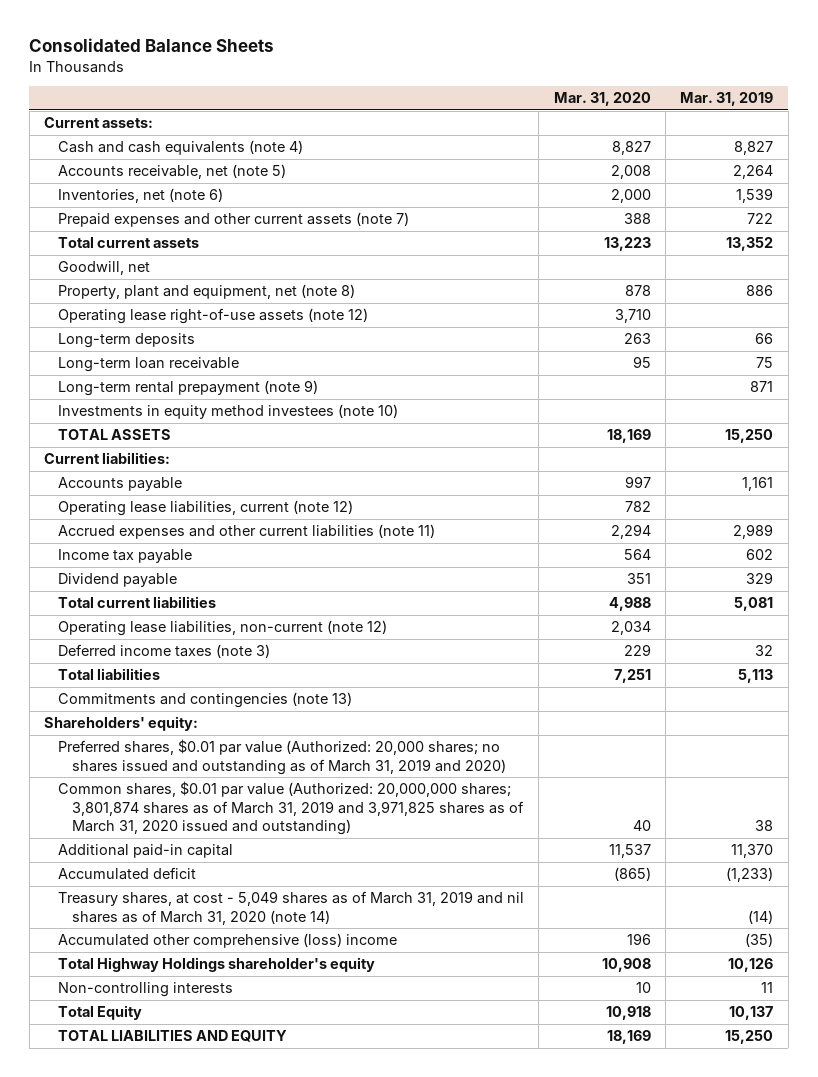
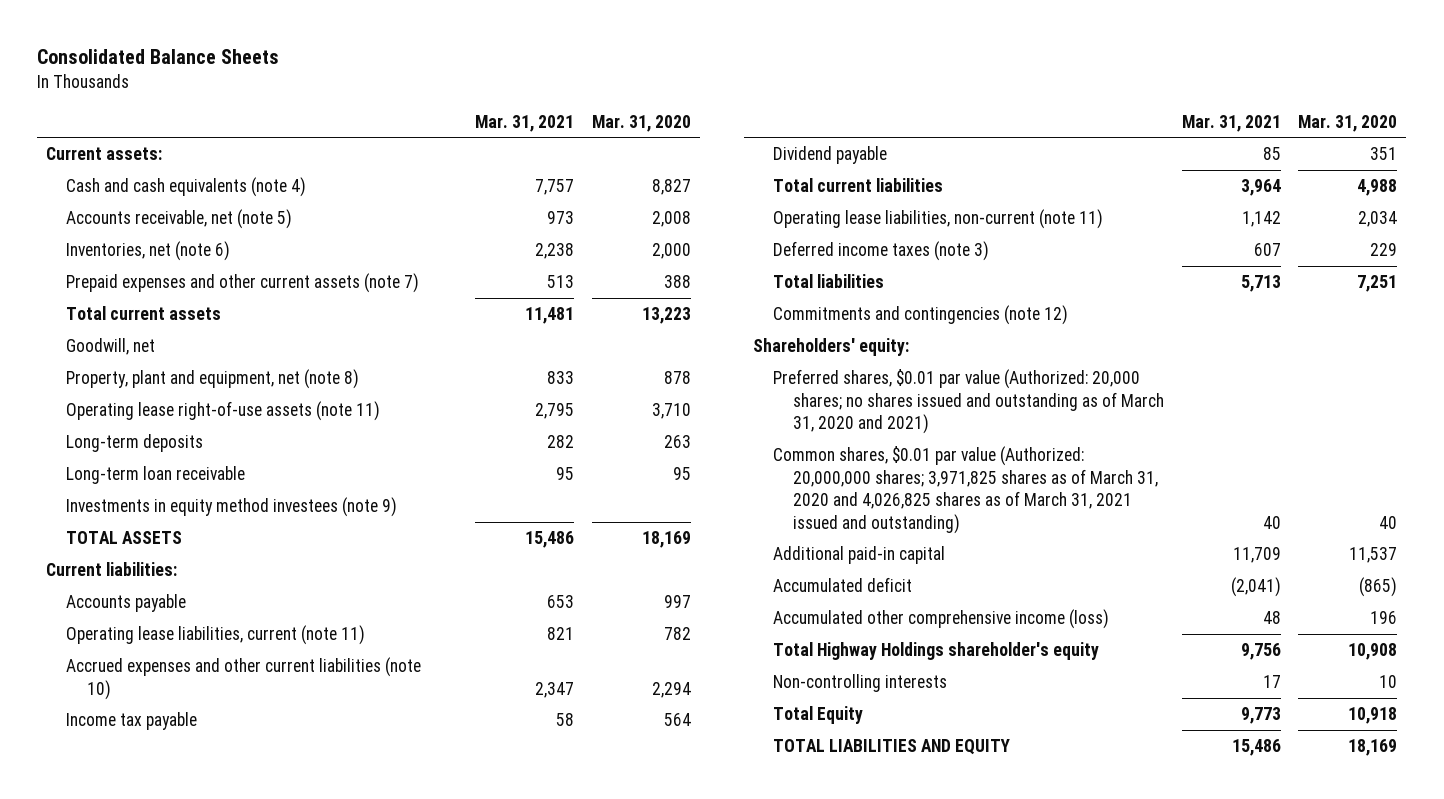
[680,92,774,107] Mar. 31, 2019 -> none
none -> [475,114,575,132] Mar. 31, 2021
[57,308,368,325] Operating lease right-of-use assets (note 12) -> [66,401,381,422] Operating lease right-of-use assets (note 11)
[57,380,318,397] Long-term rental prepayment (note 9) -> none
[57,404,398,420] Investments in equity method investees (note 10) -> [66,497,398,518] Investments in equity method investees (note 9)
[57,500,353,517] Operating lease liabilities, current (note 12) -> [66,625,366,646] Operating lease liabilities, current (note 11)
[57,524,435,540] Accrued expenses and other current liabilities (note 11) -> [66,657,422,700] Accrued expenses and other current liabilities (note 10)
[57,620,387,637] Operating lease liabilities, non-current (note 12) -> [772,209,1103,230] Operating lease liabilities, non-current (note 11)
[57,692,352,709] Commitments and contingencies (note 13) -> [772,305,1068,326] Commitments and contingencies (note 12)
[57,739,506,775] Preferred shares, $0.01 par value (Authorized: 20,000 shares; no shares issued and outstanding as of March 31, 2019 and 2020) -> [772,369,1164,435] Preferred shares, $0.01 par value (Authorized: 20,000 shares; no shares issued and outstanding as of March 31, 2020 and 2021)
[57,781,524,836] Common shares, $0.01 par value (Authorized: 20,000,000 shares; 3,801,874 shares as of March 31, 2019 and 3,971,825 shares as of March 31, 2020 issued and outstanding) -> [772,446,1158,534] Common shares, $0.01 par value (Authorized: 20,000,000 shares; 3,971,825 shares as of March 31, 2020 and 4,026,825 shares as of March 31, 2021 issued and outstanding)
[57,891,524,925] Treasury shares, at cost - 5,049 shares as of March 31, 2019 and nil shares as of March 31, 2020 (note 14) -> none
[57,933,397,949] Accumulated other comprehensive (loss) income -> [772,609,1109,630] Accumulated other comprehensive income (loss)

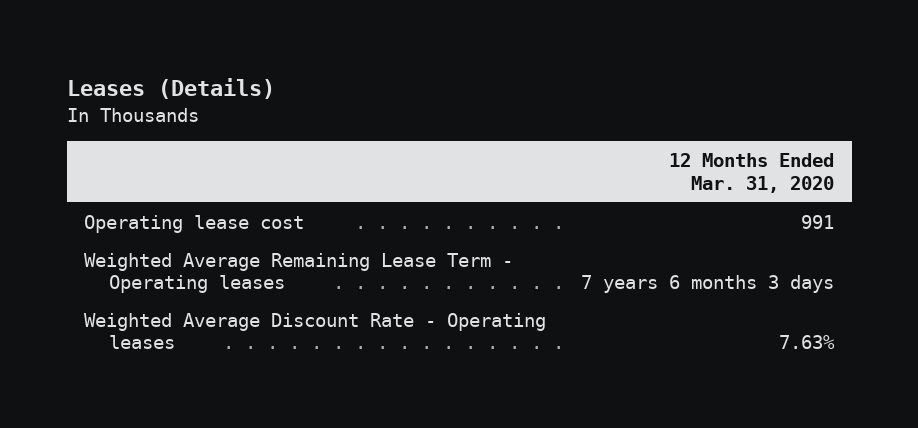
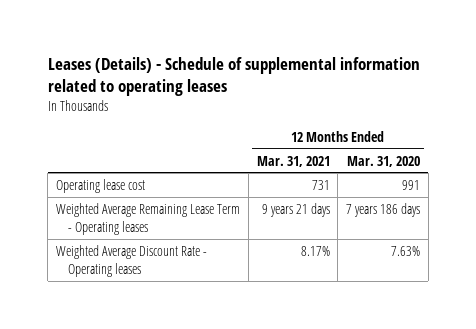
[66,78,275,100] Leases (Details) -> [47,56,420,96] Leases (Details) - Schedule of supplemental information related to operating leases
none -> [256,155,330,167] Mar. 31, 2021
[581,275,835,294] 7 years 6 months 3 days -> [346,202,421,217] 7 years 186 days

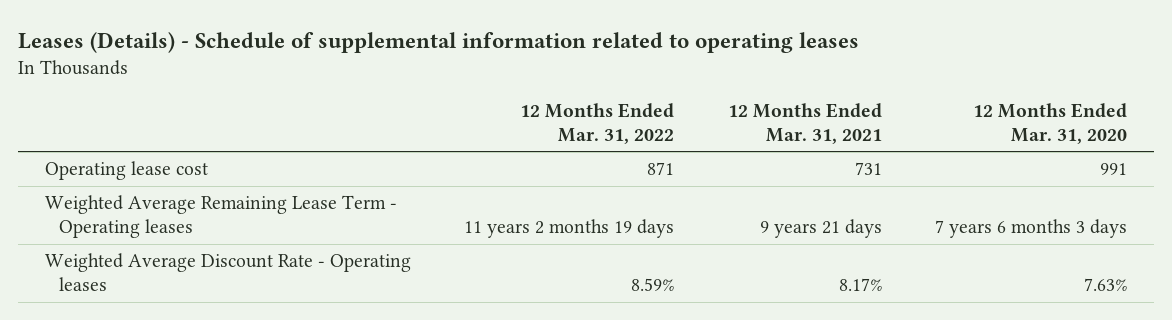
none -> [520,102,675,144] 12 Months Ended Mar. 31, 2022
[346,202,421,217] 7 years 186 days -> [935,219,1128,239] 7 years 6 months 3 days

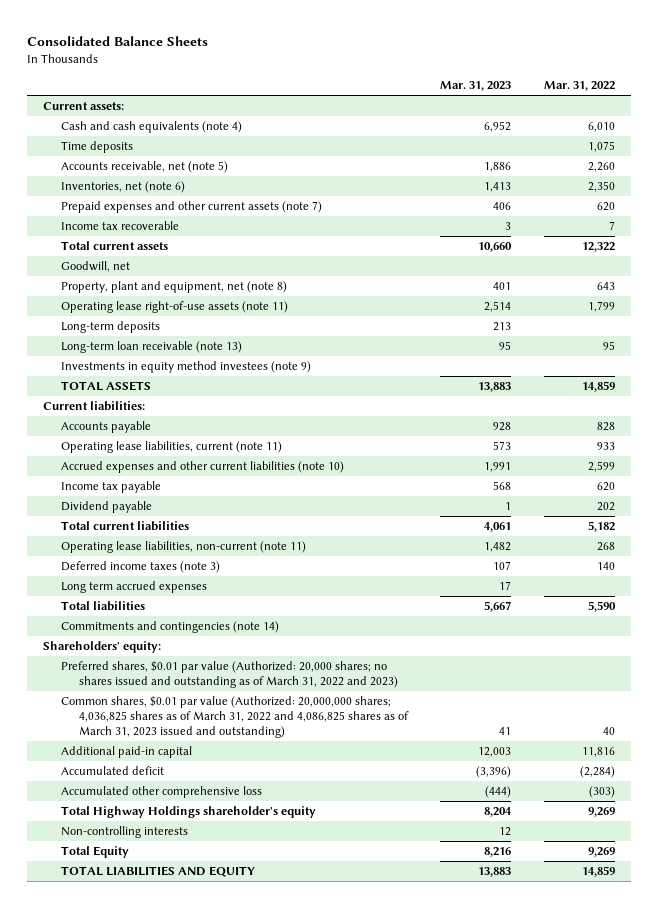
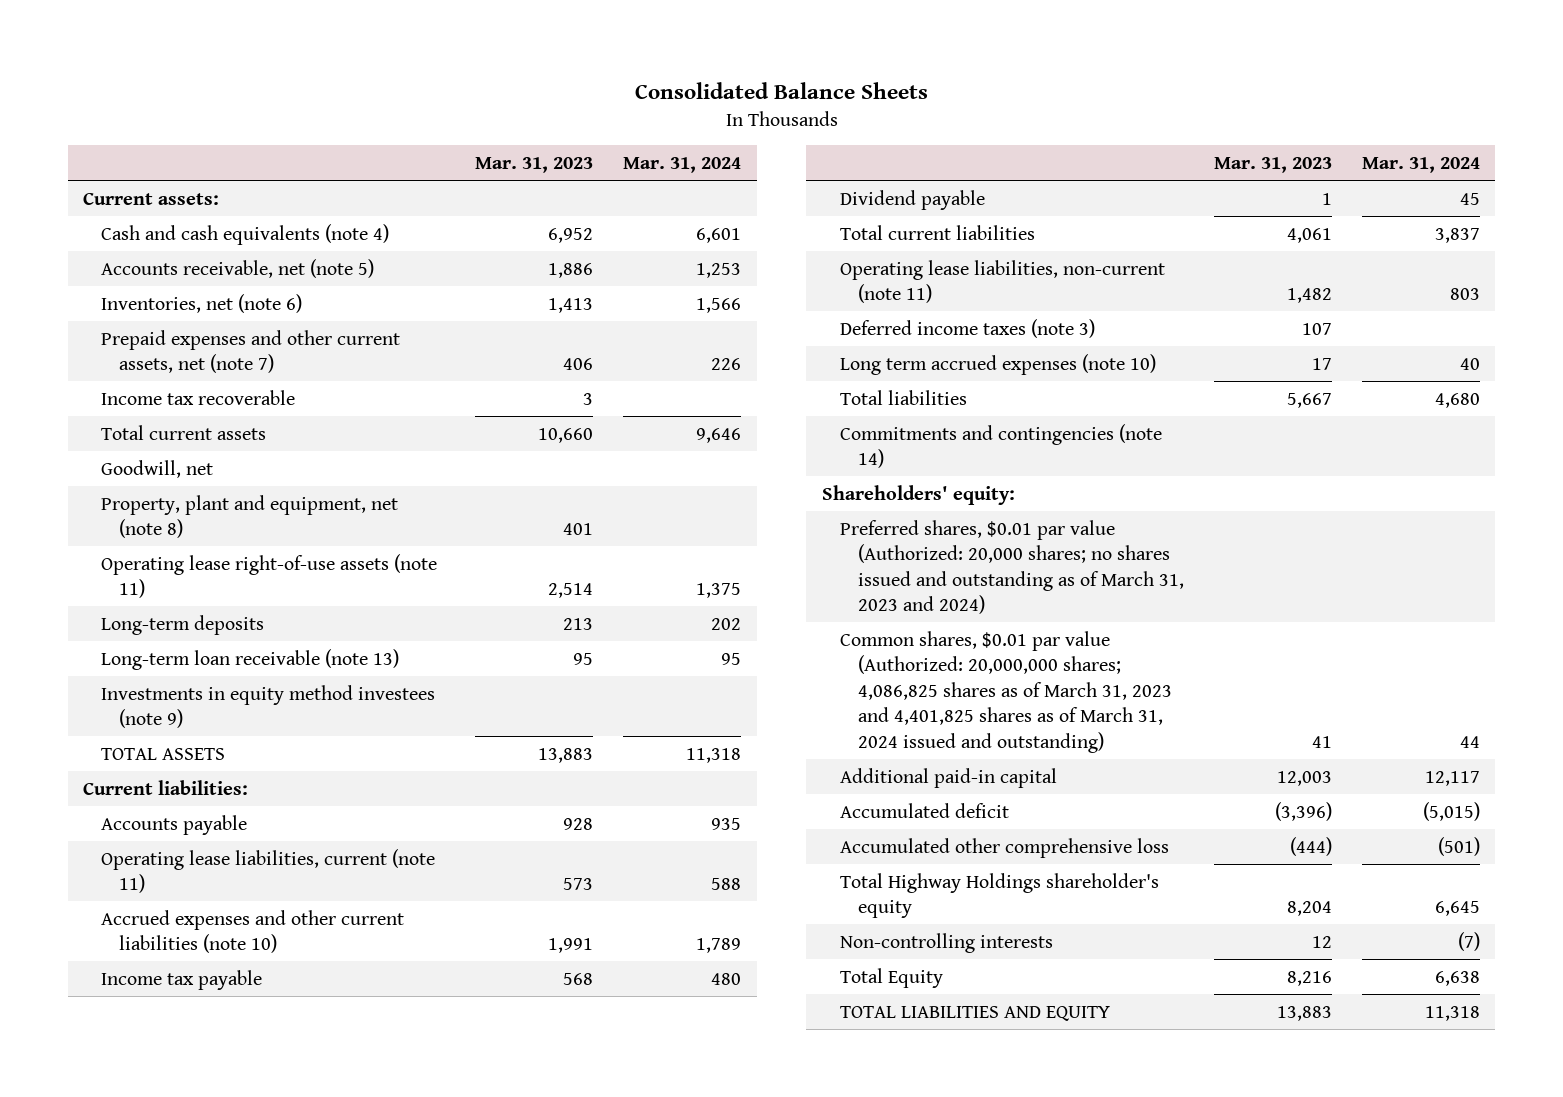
[543,81,615,92] Mar. 31, 2022 -> none
none -> [623,157,742,174] Mar. 31, 2024
[61,140,134,153] Time deposits -> none
[61,200,323,213] Prepaid expenses and other current assets (note 7) -> [100,329,400,374] Prepaid expenses and other current assets, net (note 7)
[61,580,208,593] Long term accrued expenses -> [839,353,1156,375] Long term accrued expenses (note 10)
[61,660,399,688] Preferred shares, $0.01 par value (Authorized: 20,000 shares; no shares issued and outstanding as of March 31, 2022 and 2023) -> [839,519,1184,615] Preferred shares, $0.01 par value (Authorized: 20,000 shares; no shares issued and outstanding as of March 31, 2023 and 2024)
[61,695,410,738] Common shares, $0.01 par value (Authorized: 20,000,000 shares; 4,036,825 shares as of March 31, 2022 and 4,086,825 shares as of March 31, 2023 issued and outstanding) -> [839,630,1172,753] Common shares, $0.01 par value (Authorized: 20,000,000 shares; 4,086,825 shares as of March 31, 2023 and 4,401,825 shares as of March 31, 2024 issued and outstanding)

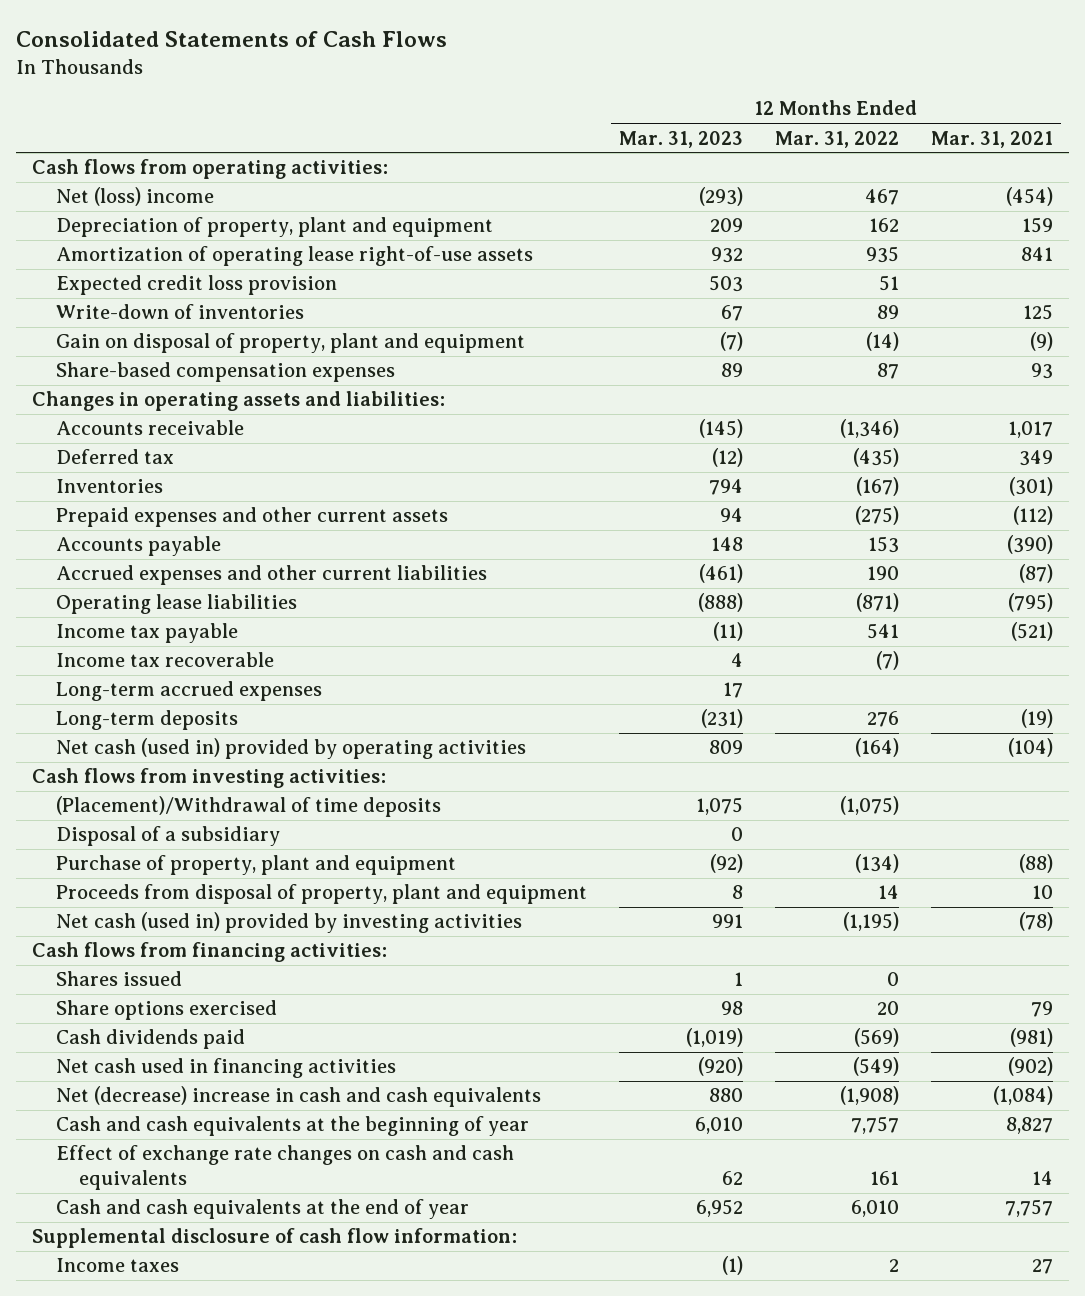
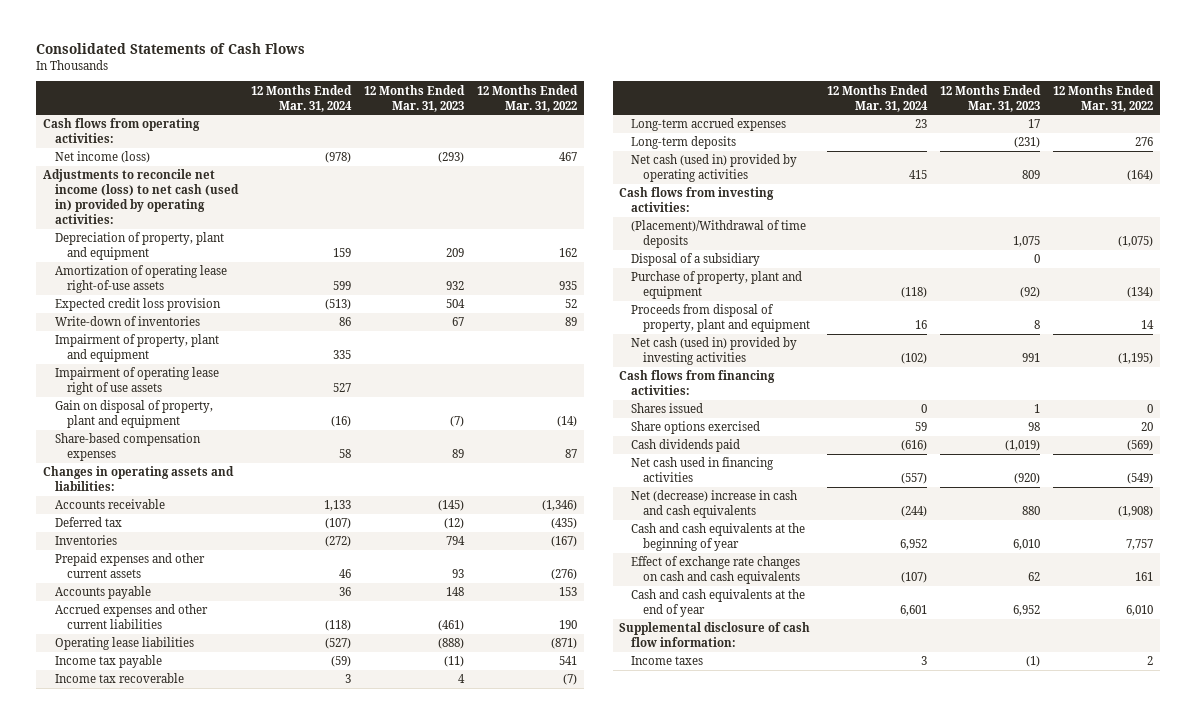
[930,130,1053,148] Mar. 31, 2021 -> none
none -> [250,84,352,112] 12 Months Ended Mar. 31, 2024
[55,187,214,207] Net (loss) income -> [54,151,150,164] Net income (loss)
none -> [42,169,239,225] Adjustments to reconcile net income (loss) to net cash (used in) provided by operating activities:
[708,275,743,293] 503 -> [446,299,466,309] 504
[878,275,899,292] 51 -> [565,299,578,309] 52
none -> [54,334,219,363] Impairment of property, plant and equipment
none -> [54,367,219,396] Impairment of operating lease right of use assets
[719,508,743,523] 94 -> [452,569,465,579] 93
[854,506,899,526] (275) -> [551,569,578,581] (276)

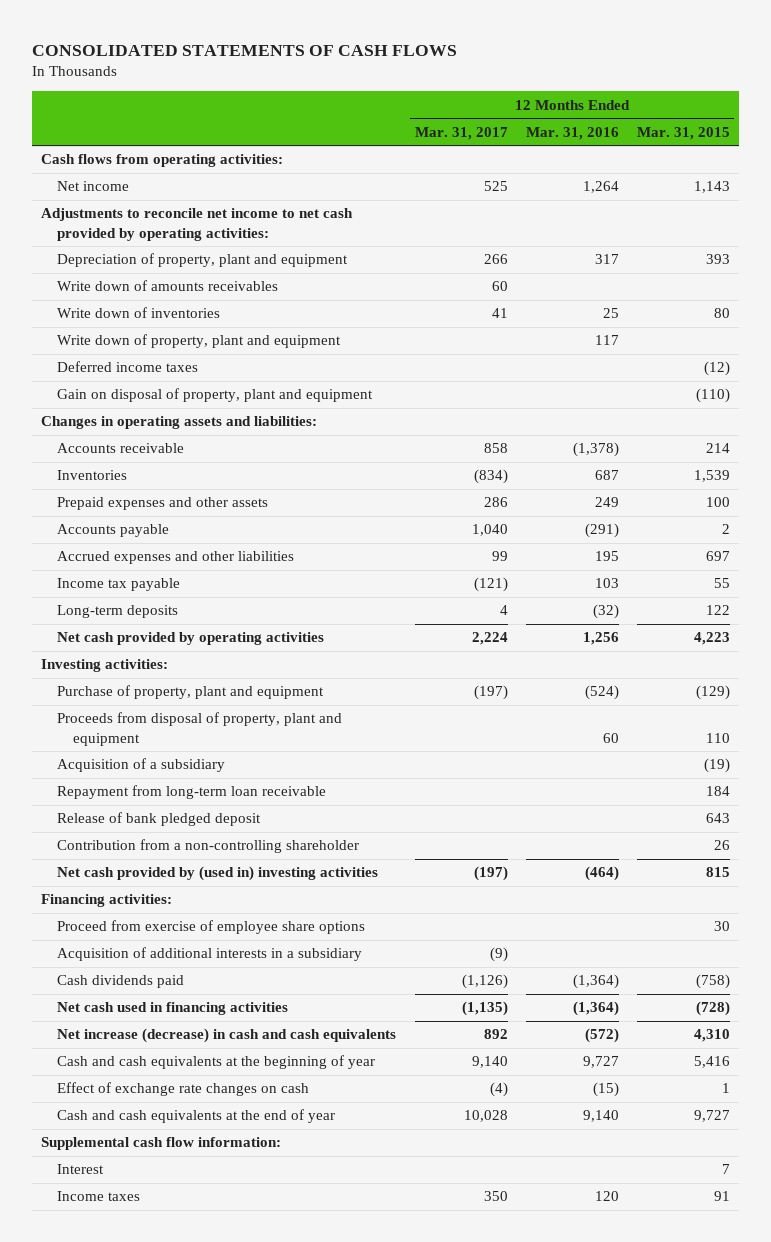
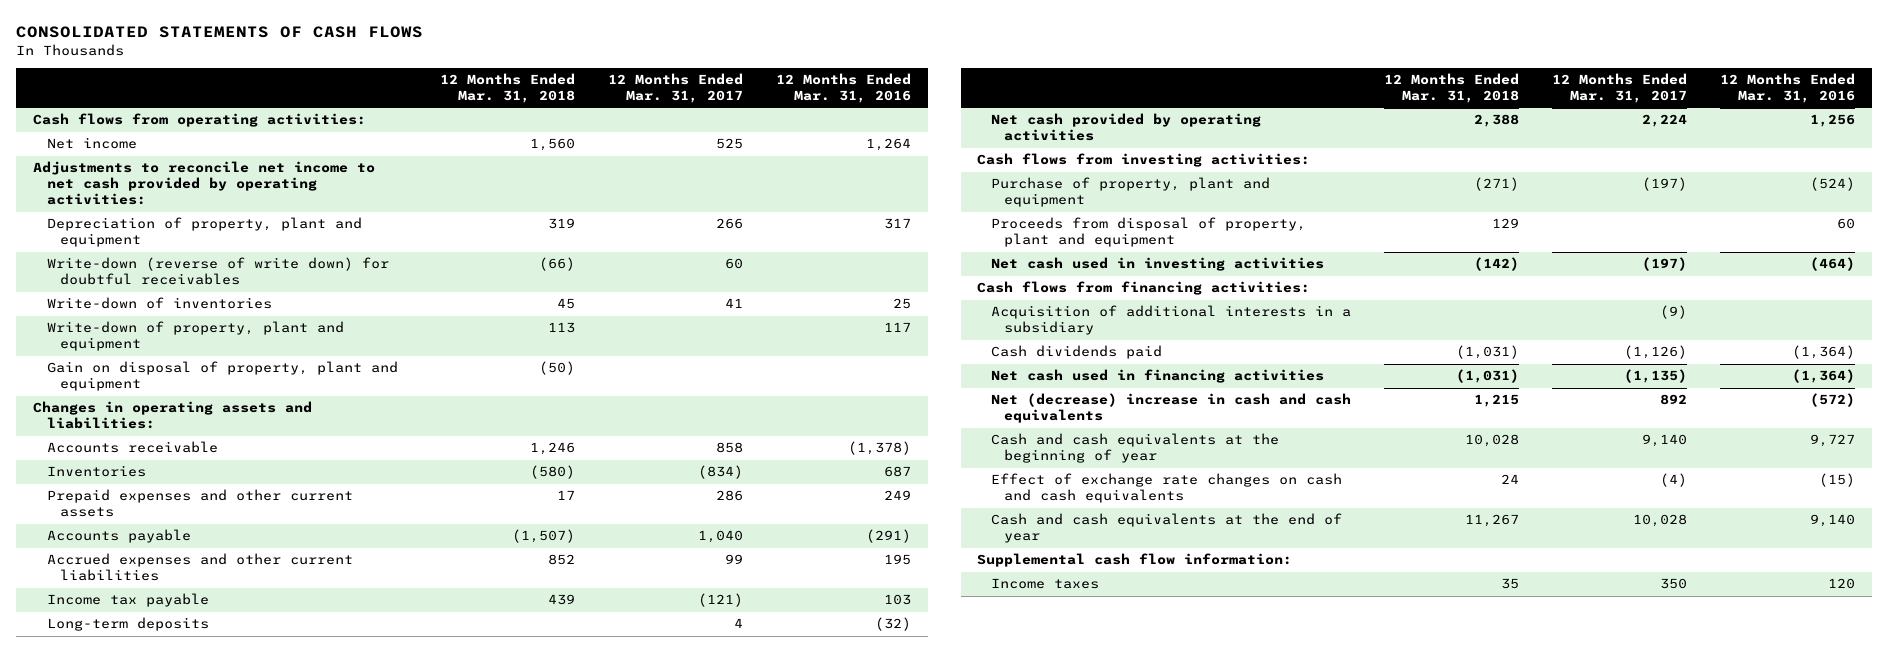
[636,126,730,140] Mar. 31, 2015 -> none
none -> [439,73,575,104] 12 Months Ended Mar. 31, 2018
[57,361,199,373] Deferred income taxes -> none
[57,280,279,292] Write down of amounts receivables -> [46,257,389,286] Write-down (reverse of write down) for doubtful receivables
[57,307,221,319] Write down of inventories -> [46,297,272,310] Write-down of inventories
[57,334,342,349] Write down of property, plant and equipment -> [46,321,344,352] Write-down of property, plant and equipment
[57,497,269,511] Prepaid expenses and other assets -> [46,489,353,518] Prepaid expenses and other current assets
[57,551,295,565] Accrued expenses and other liabilities -> [46,553,353,582] Accrued expenses and other current liabilities
[41,659,169,673] Investing activities: -> [977,153,1311,168] Cash flows from investing activities:
[57,758,226,773] Acquisition of a subsidiary -> none
[57,785,327,800] Repayment from long-term loan receivable -> none
[57,812,262,827] Release of bank pledged deposit -> none
[57,839,360,854] Contribution from a non-controlling shareholder -> none
[57,920,366,935] Proceed from exercise of employee share options -> none
[57,866,379,882] Net cash provided by (used in) investing activities -> [990,257,1324,272] Net cash used in investing activities
[41,894,173,908] Financing activities: -> [977,281,1311,296] Cash flows from financing activities:
[57,1028,397,1044] Net increase (decrease) in cash and cash equivalents -> [990,393,1351,424] Net (decrease) increase in cash and cash equivalents
[57,1082,310,1097] Effect of exchange rate changes on cash -> [990,473,1342,504] Effect of exchange rate changes on cash and cash equivalents
[57,1164,105,1175] Interest -> none

